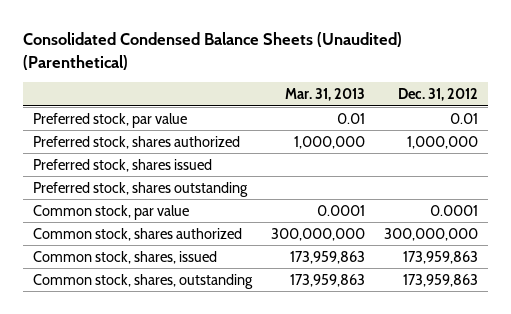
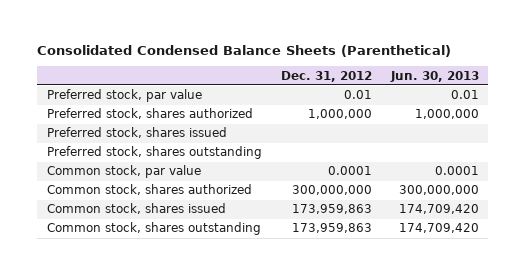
[22,32,402,70] Consolidated Condensed Balance Sheets (Unaudited) (Parenthetical) -> [37,44,452,57] Consolidated Condensed Balance Sheets (Parenthetical)
[284,87,365,101] Mar. 31, 2013 -> none
none -> [389,70,479,82] Jun. 30, 2013
[32,250,217,264] Common stock, shares, issued -> [46,203,226,215] Common stock, shares issued
[32,273,253,289] Common stock, shares, outstanding -> [46,222,261,236] Common stock, shares outstanding

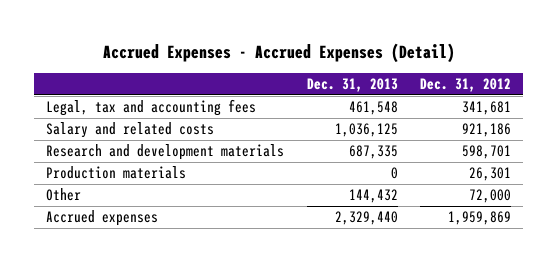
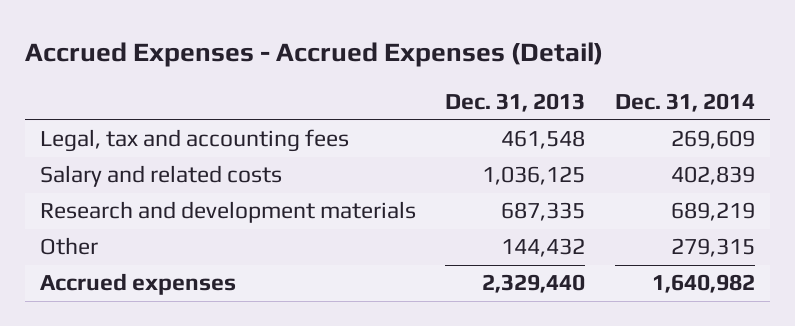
[420,78,512,93] Dec. 31, 2012 -> none
none -> [614,92,755,112] Dec. 31, 2014
[45,166,186,180] Production materials -> none

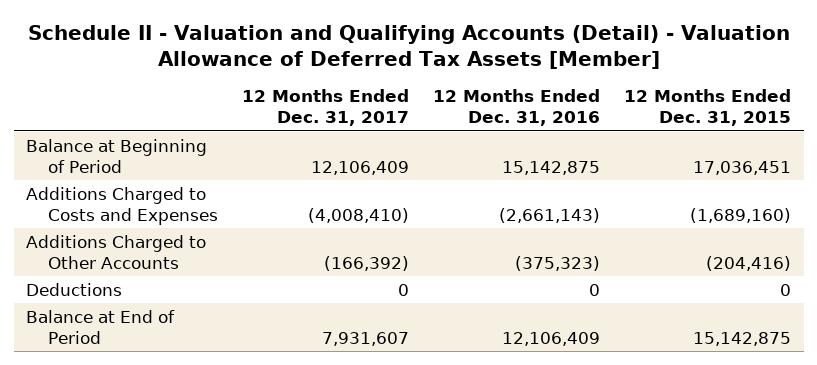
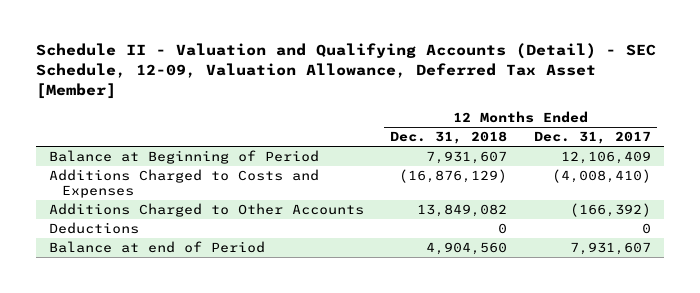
[27,24,790,69] Schedule II - Valuation and Qualifying Accounts (Detail) - Valuation Allowance of Deferred Tax Assets [Member] -> [35,43,656,100] Schedule II - Valuation and Qualifying Accounts (Detail) - SEC Schedule, 12-09, Valuation Allowance, Deferred Tax Asset [Member]
[433,89,601,127] 12 Months Ended Dec. 31, 2016 -> none
[624,89,792,127] 12 Months Ended Dec. 31, 2015 -> none
none -> [390,131,508,145] Dec. 31, 2018
[25,309,175,344] Balance at End of Period -> [48,241,265,254] Balance at end of Period

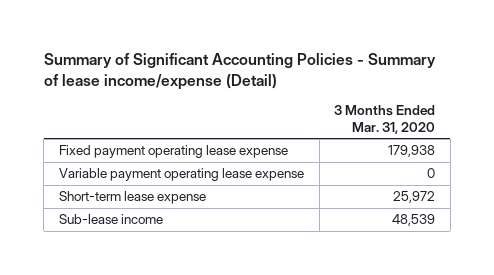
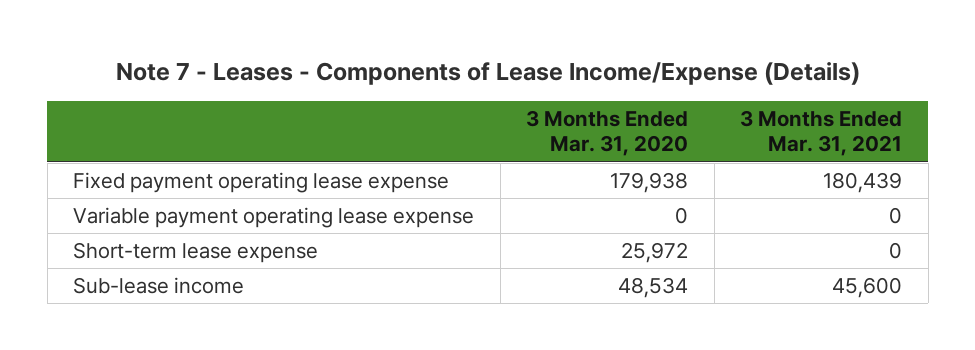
[43,52,436,90] Summary of Significant Accounting Policies - Summary of lease income/expense (Detail) -> [115,61,860,85] Note 7 - Leases - Components of Lease Income/Expense (Details)
none -> [740,109,903,157] 3 Months Ended Mar. 31, 2021
[392,214,436,227] 48,539 -> [618,277,689,299] 48,534

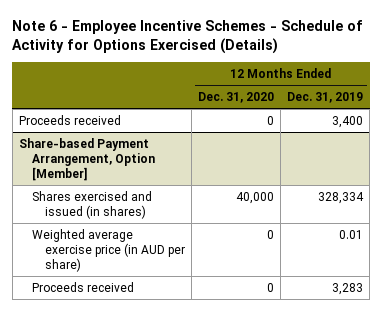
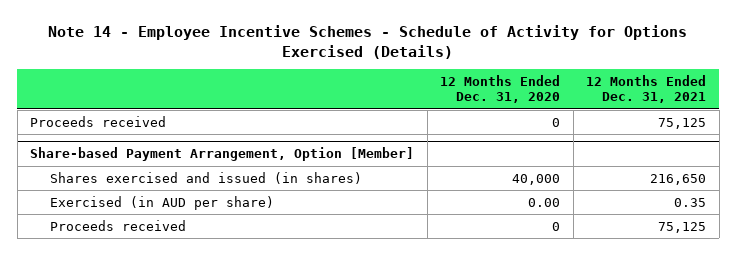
[12,20,364,55] Note 6 - Employee Incentive Schemes - Schedule of Activity for Options Exercised (Details) -> [48,24,688,59] Note 14 - Employee Incentive Schemes - Schedule of Activity for Options Exercised (Details)
[287,91,364,103] Dec. 31, 2019 -> none
none -> [586,75,707,104] 12 Months Ended Dec. 31, 2021
[31,228,185,272] Weighted average exercise price (in AUD per share) -> [50,195,275,210] Exercised (in AUD per share)
[266,229,274,239] 0 -> [528,197,561,207] 0.00

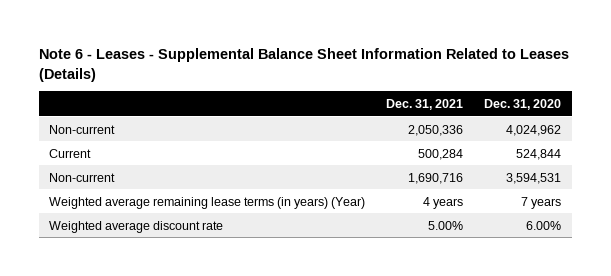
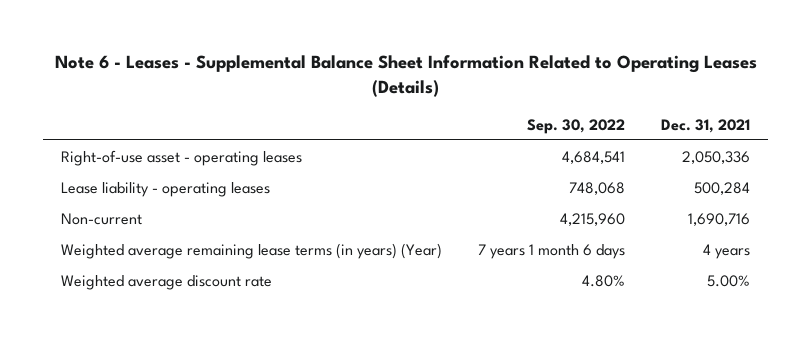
[38,47,569,82] Note 6 - Leases - Supplemental Balance Sheet Information Related to Leases (Details) -> [54,55,757,97] Note 6 - Leases - Supplemental Balance Sheet Information Related to Operating Leases (Details)
[484,98,562,110] Dec. 31, 2020 -> none
none -> [527,118,626,134] Sep. 30, 2022
[49,124,116,134] Non-current -> [61,149,303,166] Right-of-use asset - operating leases
[49,148,92,158] Current -> [61,181,271,197] Lease liability - operating leases

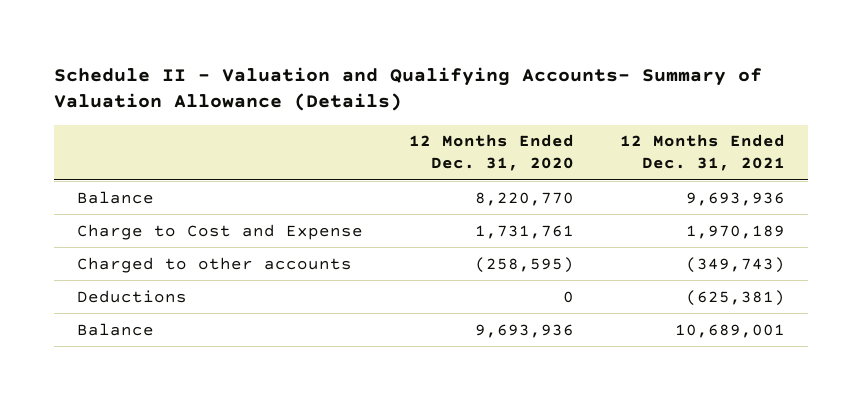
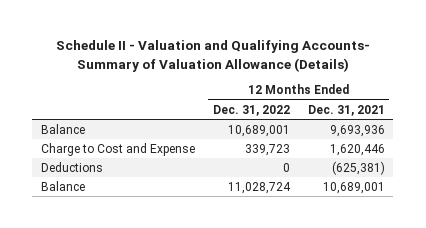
[409,134,575,172] 12 Months Ended Dec. 31, 2020 -> none
none -> [212,104,290,116] Dec. 31, 2022
[76,256,352,273] Charged to other accounts -> none
[686,224,786,239] 1,970,189 -> [329,143,385,156] 1,620,446

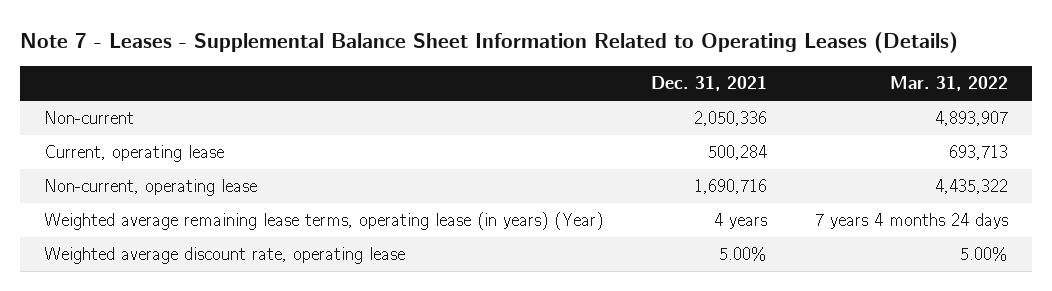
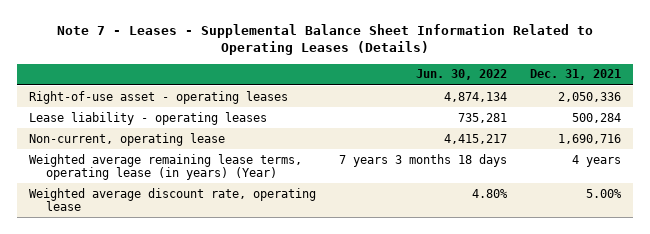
[889,76,1008,92] Mar. 31, 2022 -> none
none -> [415,69,507,81] Jun. 30, 2022
[44,111,135,125] Non-current -> [28,90,288,104] Right-of-use asset - operating leases
[44,145,225,163] Current, operating lease -> [28,111,267,125] Lease liability - operating leases

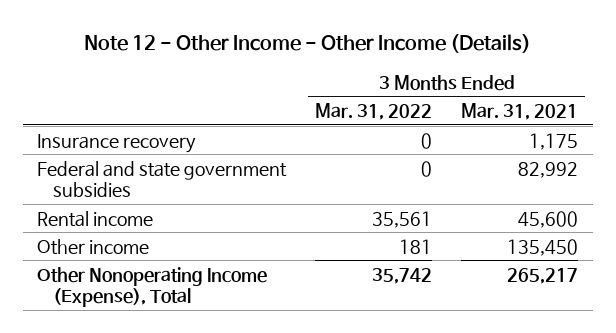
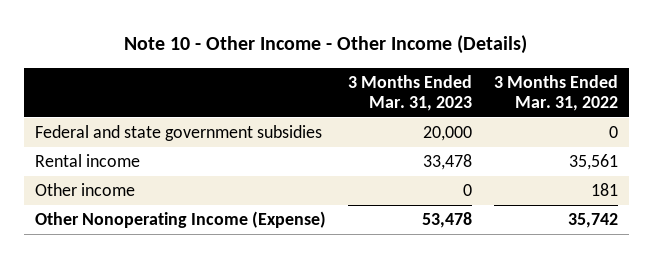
[83,34,531,54] Note 12 - Other Income - Other Income (Details) -> [124,35,528,55] Note 10 - Other Income - Other Income (Details)
[461,102,579,120] Mar. 31, 2021 -> none
none -> [347,74,472,111] 3 Months Ended Mar. 31, 2023
[37,133,197,153] Insurance recovery -> none
[37,266,268,308] Other Nonoperating Income (Expense), Total -> [34,211,326,229] Other Nonoperating Income (Expense)

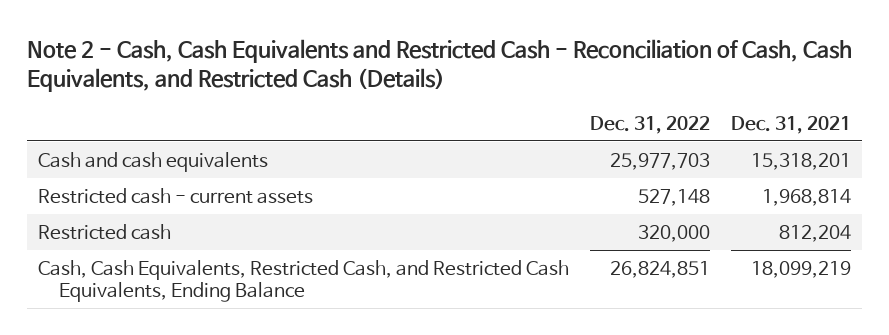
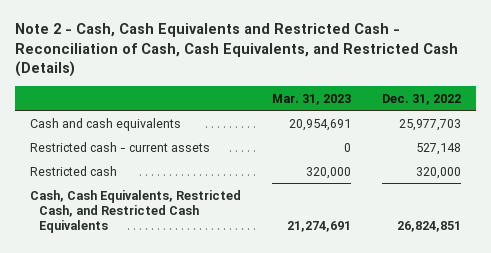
[731,115,852,134] Dec. 31, 2021 -> none
none -> [271,93,351,105] Mar. 31, 2023
[37,259,569,303] Cash, Cash Equivalents, Restricted Cash, and Restricted Cash Equivalents, Ending Balance -> [30,189,242,234] Cash, Cash Equivalents, Restricted Cash, and Restricted Cash Equivalents

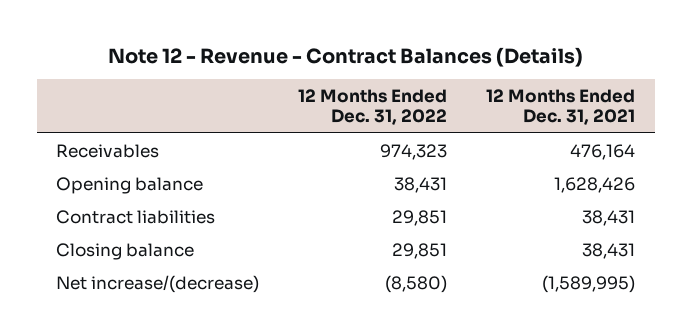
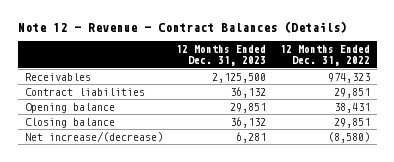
[486,89,636,126] 12 Months Ended Dec. 31, 2021 -> none
none -> [176,45,267,67] 12 Months Ended Dec. 31, 2023
[56,176,204,194] Opening balance -> [24,102,115,113] Opening balance

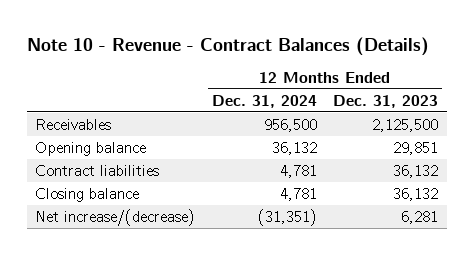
[17,20,347,33] Note 12 - Revenue - Contract Balances (Details) -> [27,36,430,56] Note 10 - Revenue - Contract Balances (Details)
[279,45,370,67] 12 Months Ended Dec. 31, 2022 -> none
none -> [211,94,317,108] Dec. 31, 2024
[24,87,145,96] Contract liabilities -> [35,164,160,176] Contract liabilities

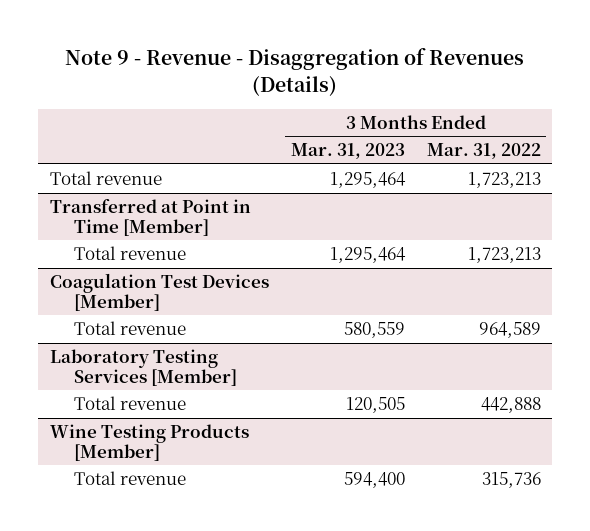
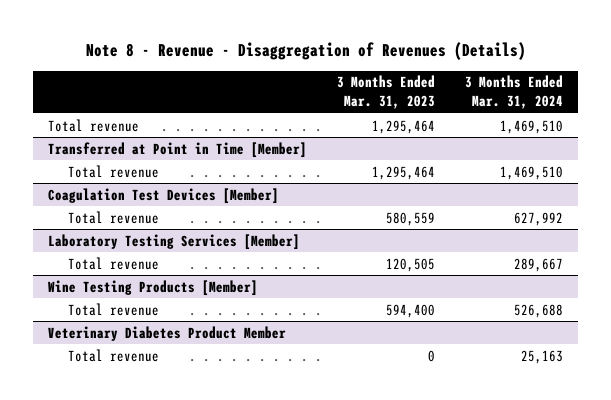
[65,48,525,96] Note 9 - Revenue - Disaggregation of Revenues (Details) -> [85,41,526,60] Note 8 - Revenue - Disaggregation of Revenues (Details)
[426,143,541,160] Mar. 31, 2022 -> none
none -> [465,75,564,110] 3 Months Ended Mar. 31, 2024
none -> [48,325,287,341] Veterinary Diabetes Product Member
none -> [67,348,159,362] Total revenue

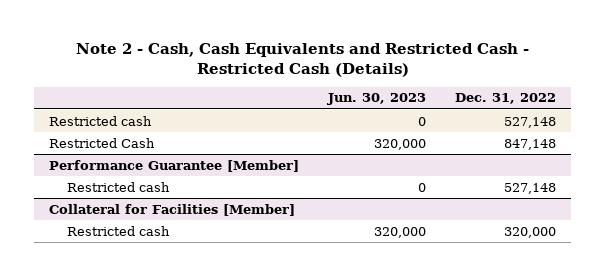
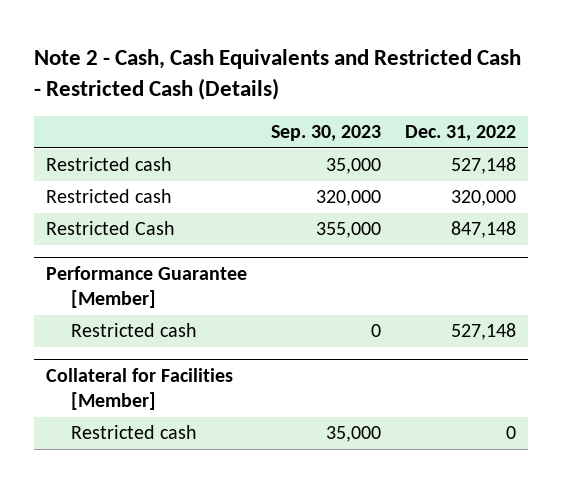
[327,93,427,106] Jun. 30, 2023 -> none
none -> [271,125,382,142] Sep. 30, 2023
none -> [46,189,173,204] Restricted cash
[504,226,557,238] 320,000 -> [505,426,516,440] 0

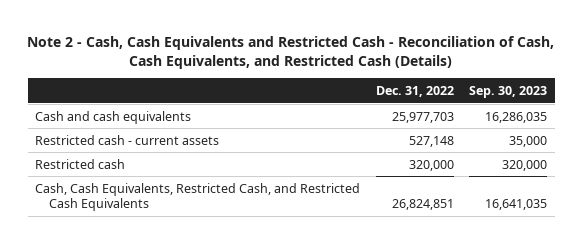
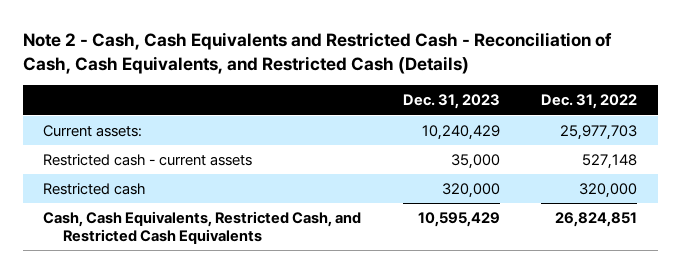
[469,85,548,98] Sep. 30, 2023 -> none
none -> [402,94,500,110] Dec. 31, 2023
[35,110,192,124] Cash and cash equivalents -> [43,125,143,138] Current assets:

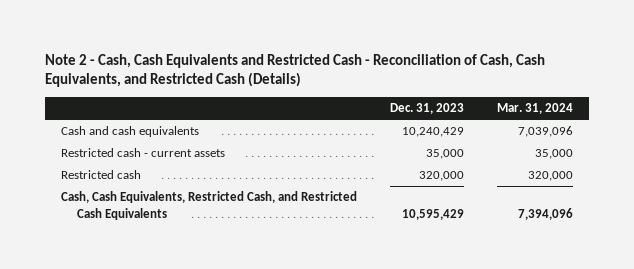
[540,94,637,110] Dec. 31, 2022 -> none
none -> [497,103,574,115] Mar. 31, 2024
[43,125,143,138] Current assets: -> [61,126,200,138] Cash and cash equivalents

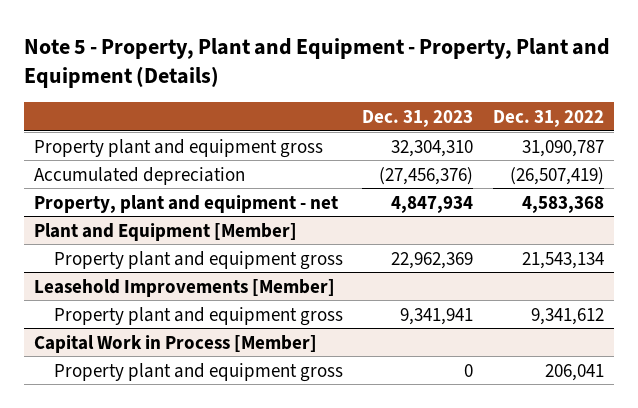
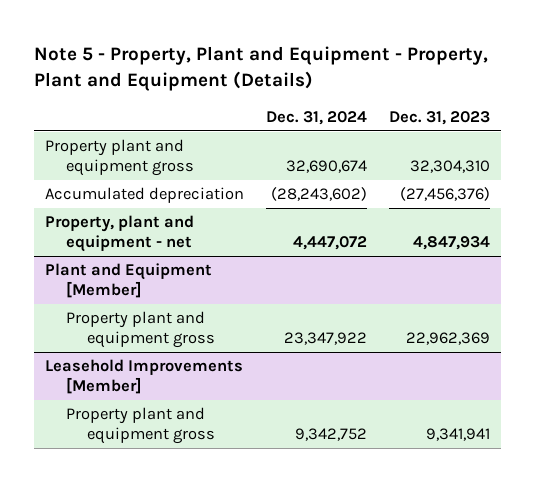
[493,109,605,127] Dec. 31, 2022 -> none
none -> [266,111,368,126] Dec. 31, 2024
[33,334,317,353] Capital Work in Process [Member] -> none
[53,362,343,382] Property plant and equipment gross -> none

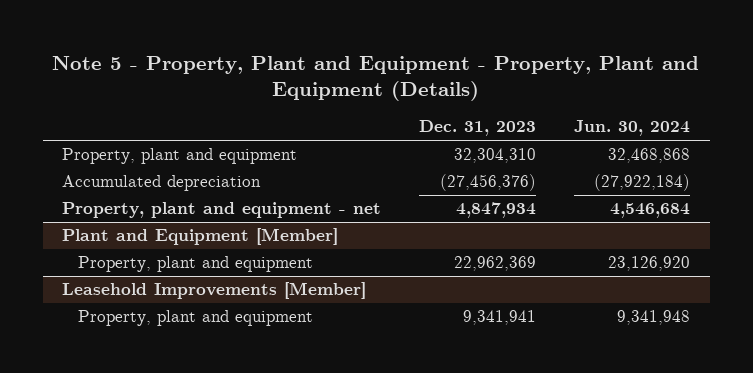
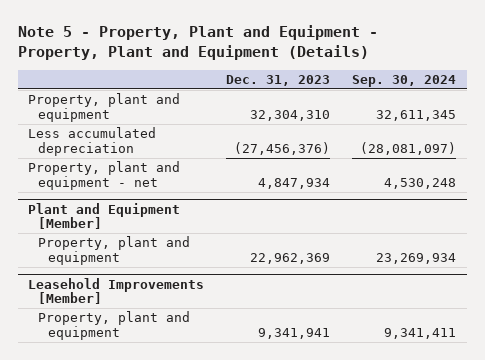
[574,120,691,137] Jun. 30, 2024 -> none
none -> [352,74,457,87] Sep. 30, 2024
[62,175,262,192] Accumulated depreciation -> [28,127,157,157] Less accumulated depreciation

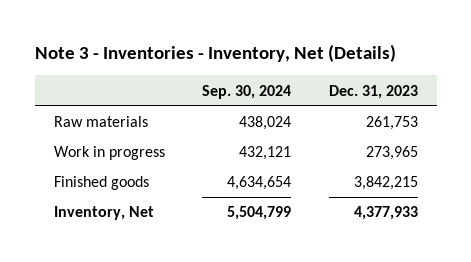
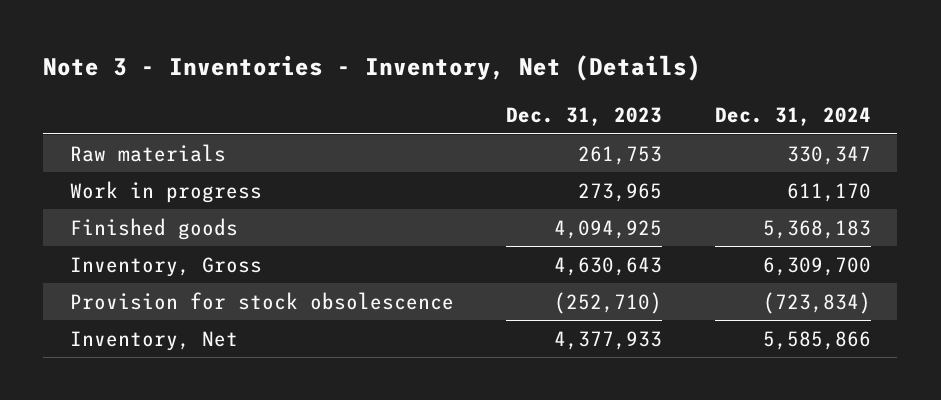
[202,84,292,99] Sep. 30, 2024 -> none
none -> [714,107,871,127] Dec. 31, 2024
[353,176,418,191] 3,842,215 -> [554,219,663,239] 4,094,925
none -> [69,256,262,277] Inventory, Gross
none -> [69,291,454,310] Provision for stock obsolescence

